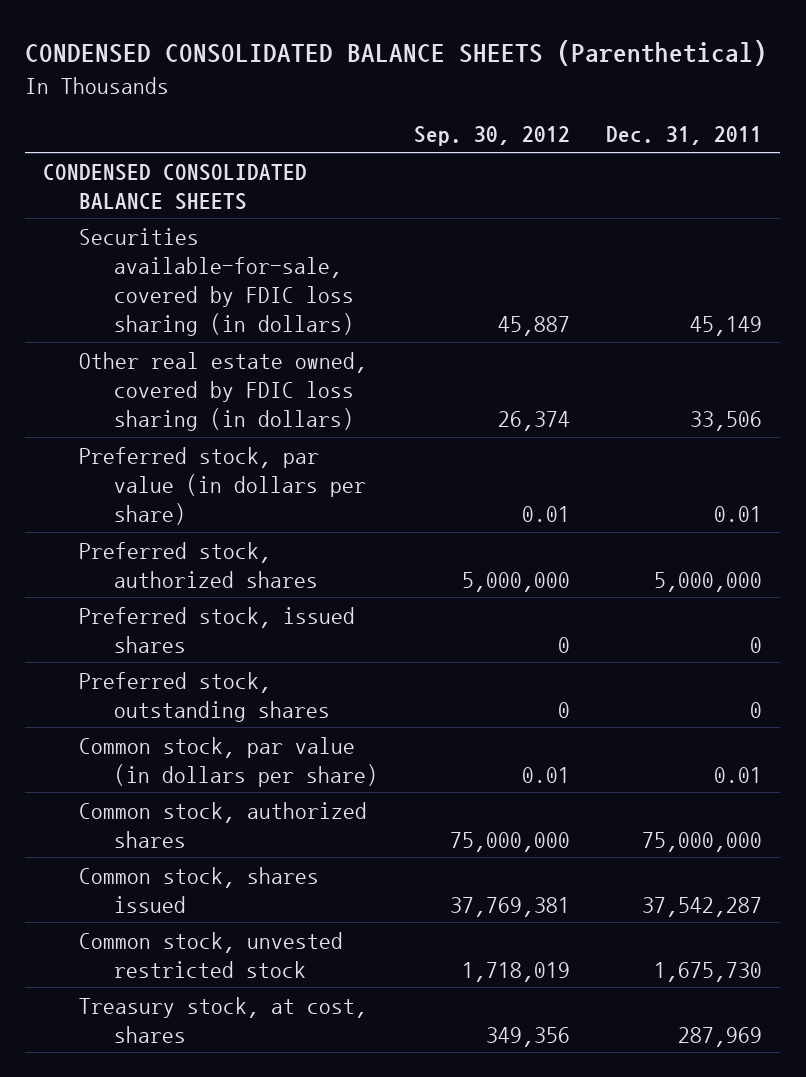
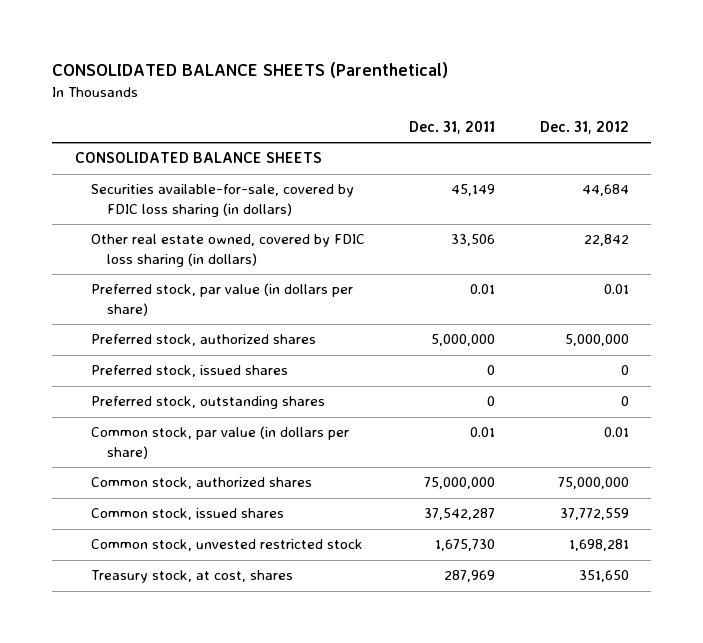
[25,40,768,67] CONDENSED CONSOLIDATED BALANCE SHEETS (Parenthetical) -> [52,62,449,79] CONSOLIDATED BALANCE SHEETS (Parenthetical)
[414,126,571,147] Sep. 30, 2012 -> none
none -> [539,121,629,135] Dec. 31, 2012
[43,163,308,210] CONDENSED CONSOLIDATED BALANCE SHEETS -> [74,152,322,164] CONSOLIDATED BALANCE SHEETS
[78,866,319,913] Common stock, shares issued -> [90,508,284,521] Common stock, issued shares

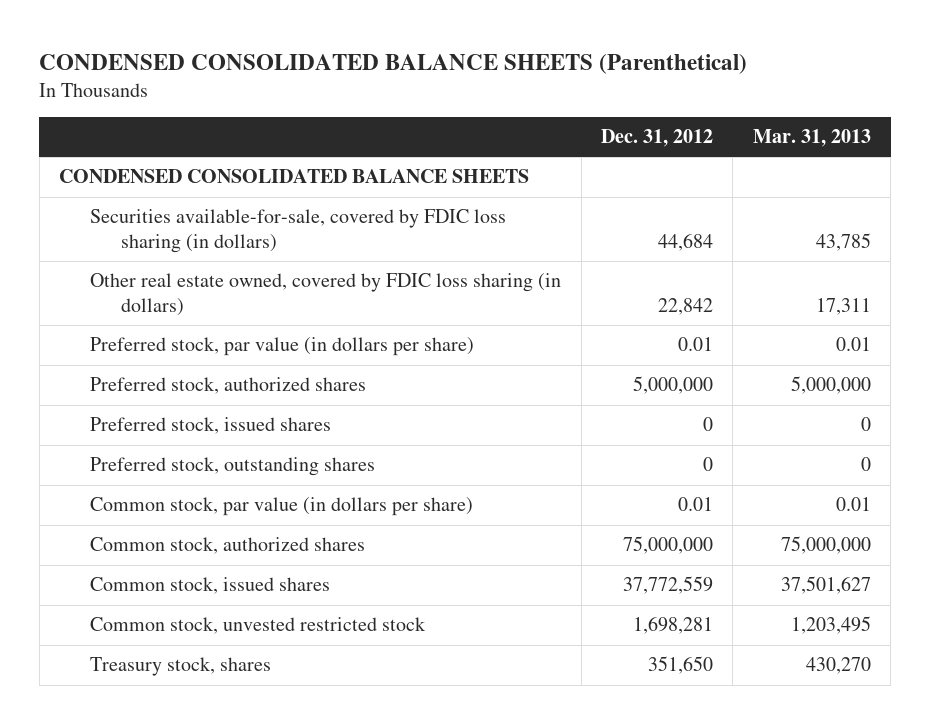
[52,62,449,79] CONSOLIDATED BALANCE SHEETS (Parenthetical) -> [39,53,748,74] CONDENSED CONSOLIDATED BALANCE SHEETS (Parenthetical)
[409,121,496,135] Dec. 31, 2011 -> none
none -> [752,129,871,148] Mar. 31, 2013
[74,152,322,164] CONSOLIDATED BALANCE SHEETS -> [58,169,529,184] CONDENSED CONSOLIDATED BALANCE SHEETS
[90,570,293,584] Treasury stock, at cost, shares -> [90,657,272,677] Treasury stock, shares

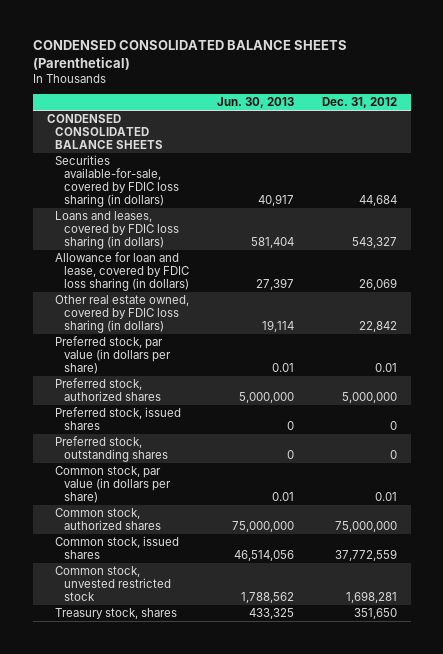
[752,129,871,148] Mar. 31, 2013 -> none
none -> [217,97,295,109] Jun. 30, 2013
none -> [55,211,180,250] Loans and leases, covered by FDIC loss sharing (in dollars)
none -> [55,252,190,292] Allowance for loan and lease, covered by FDIC loss sharing (in dollars)

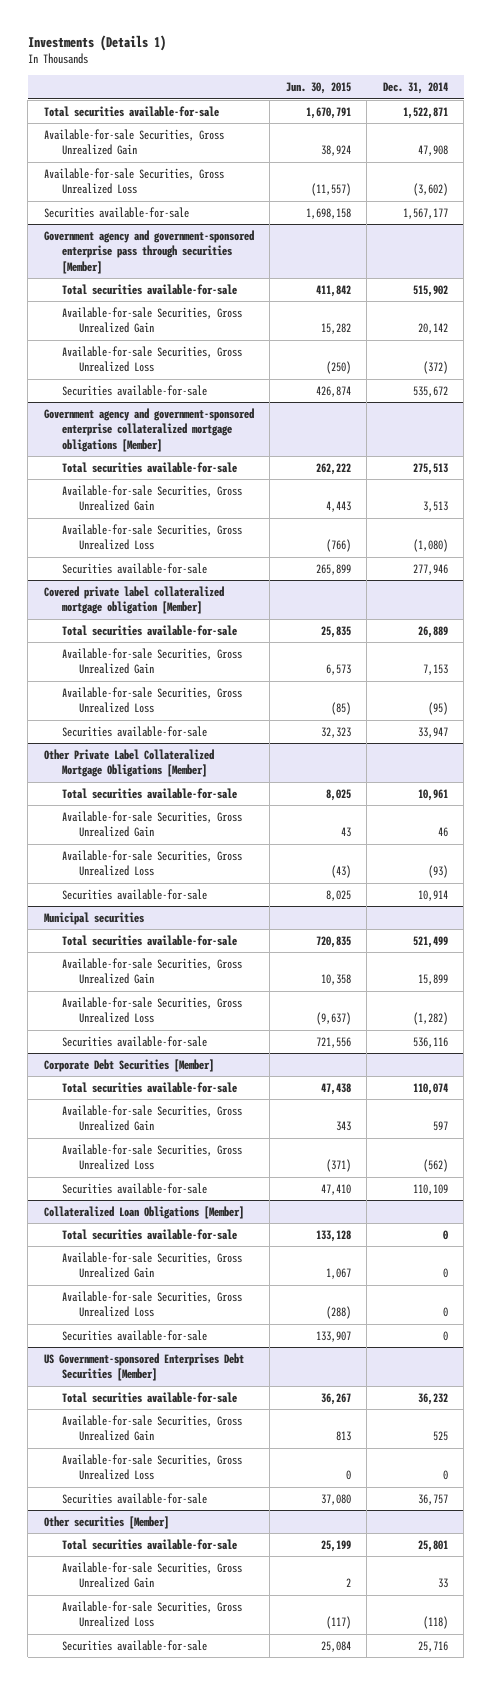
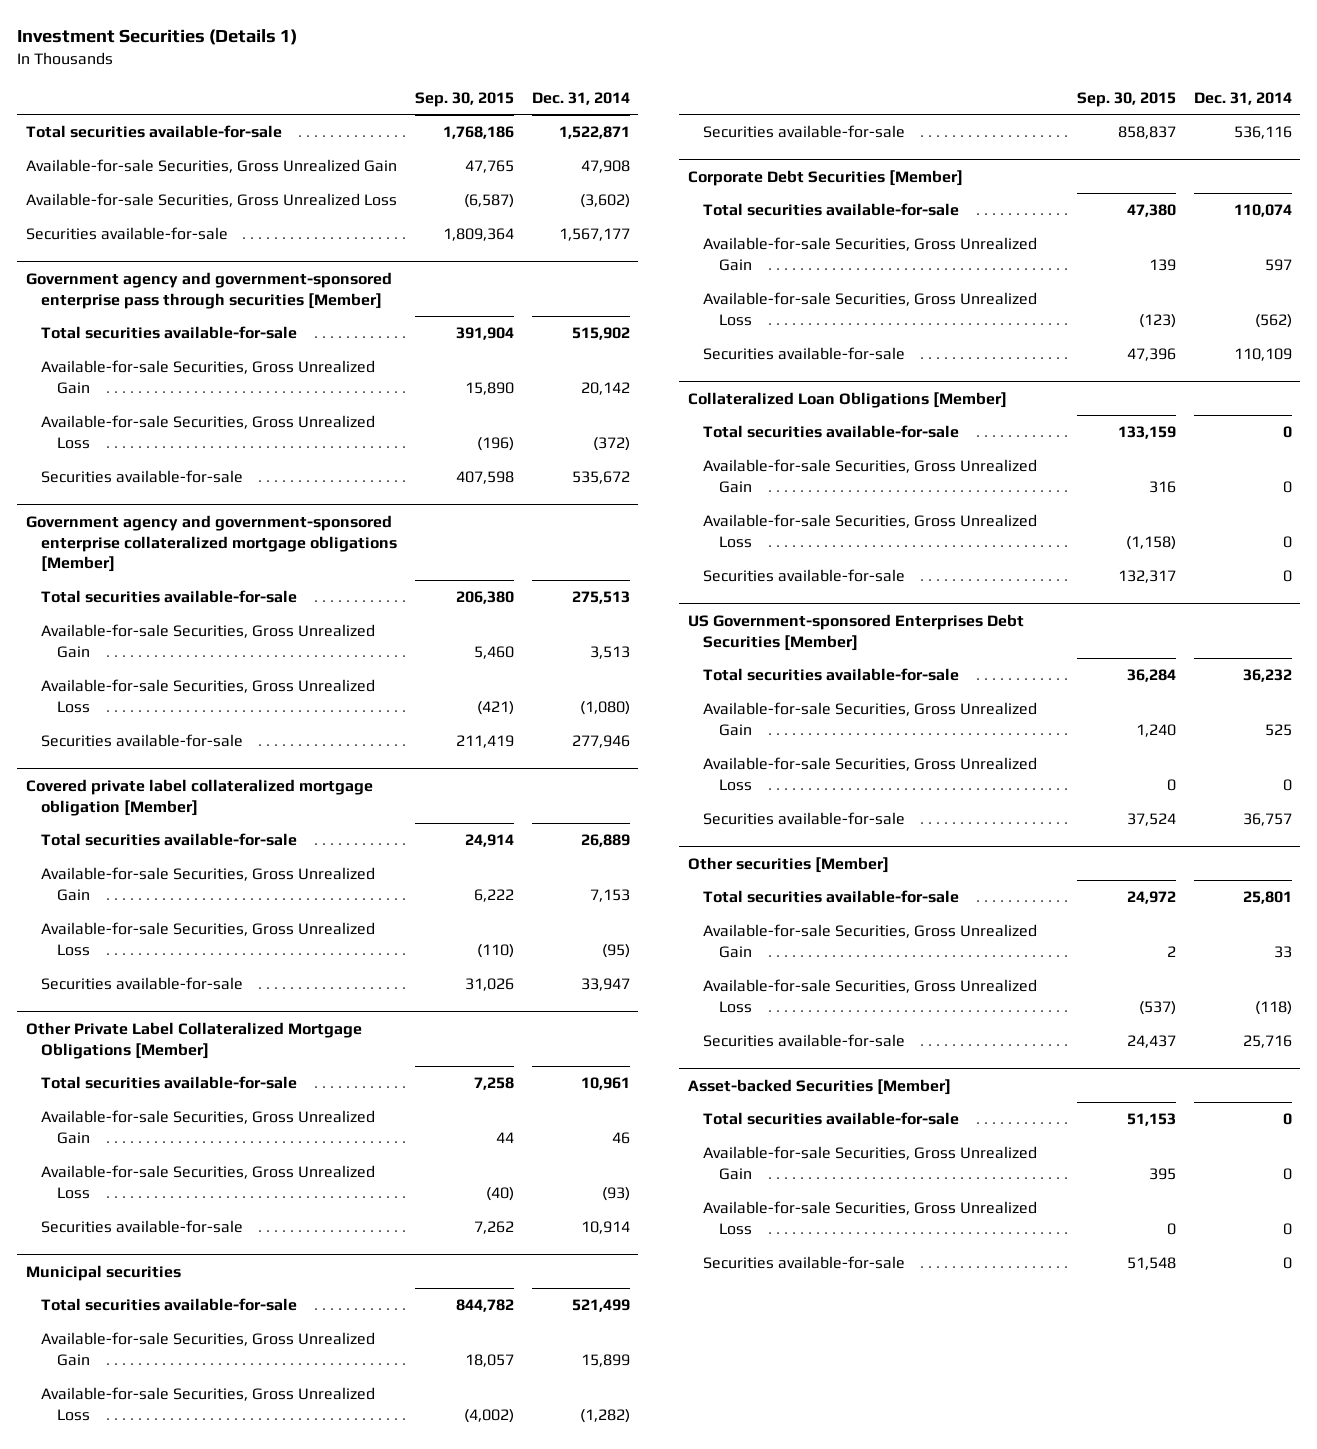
[27,34,166,51] Investments (Details 1) -> [17,29,298,46] Investment Securities (Details 1)
[285,82,351,95] Jun. 30, 2015 -> none
none -> [414,91,514,107] Sep. 30, 2015
none -> [687,1078,951,1095] Asset-backed Securities [Member]
none -> [703,1112,960,1126] Total securities available-for-sale
none -> [703,1146,1038,1181] Available-for-sale Securities, Gross Unrealized Gain
none -> [703,1201,1038,1236] Available-for-sale Securities, Gross Unrealized Loss
none -> [703,1256,906,1270] Securities available-for-sale

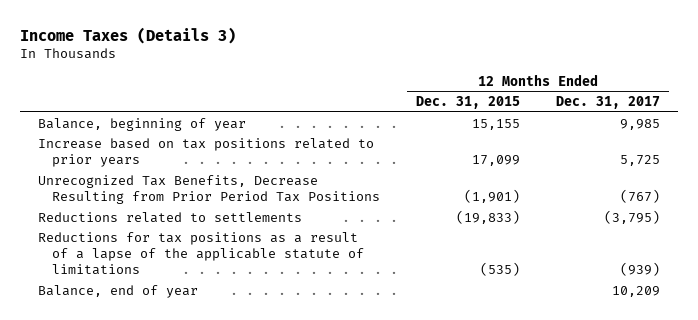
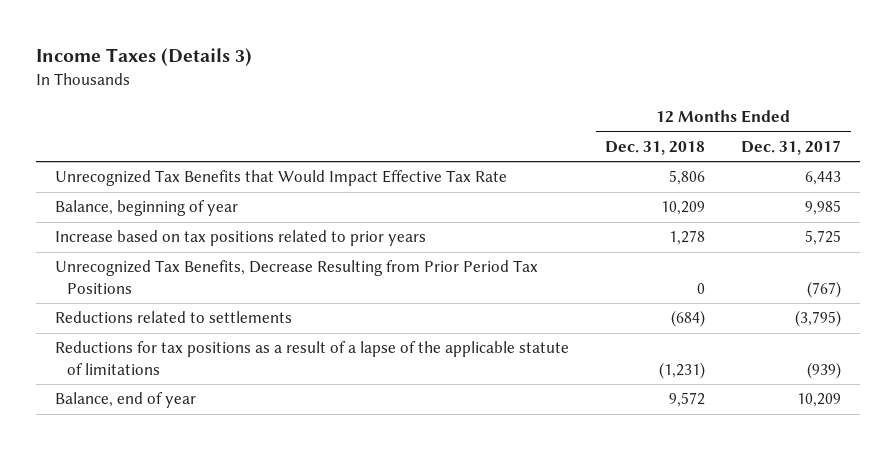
[416,96,521,110] Dec. 31, 2015 -> none
none -> [604,141,705,156] Dec. 31, 2018
none -> [54,170,507,187] Unrecognized Tax Benefits that Would Impact Effective Tax Rate

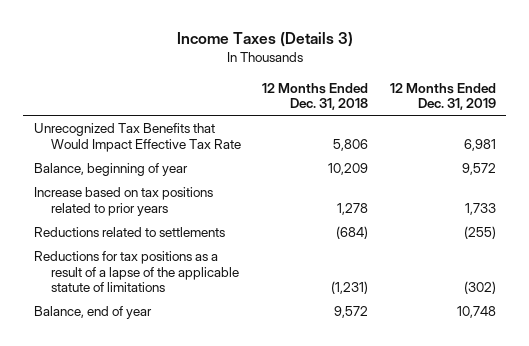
[741,140,842,156] Dec. 31, 2017 -> none
none -> [389,82,496,111] 12 Months Ended Dec. 31, 2019
[54,260,538,294] Unrecognized Tax Benefits, Decrease Resulting from Prior Period Tax Positions -> none

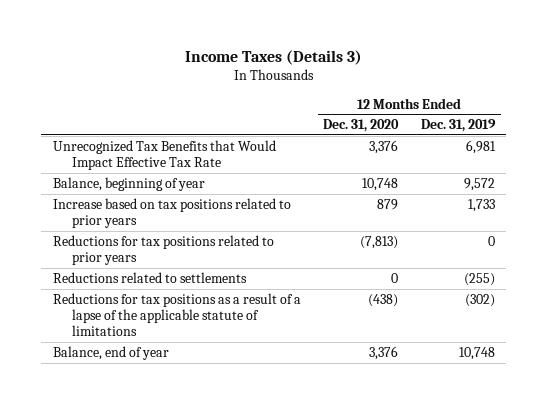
[262,82,369,111] 12 Months Ended Dec. 31, 2018 -> none
none -> [323,119,400,133] Dec. 31, 2020
none -> [52,234,274,265] Reductions for tax positions related to prior years

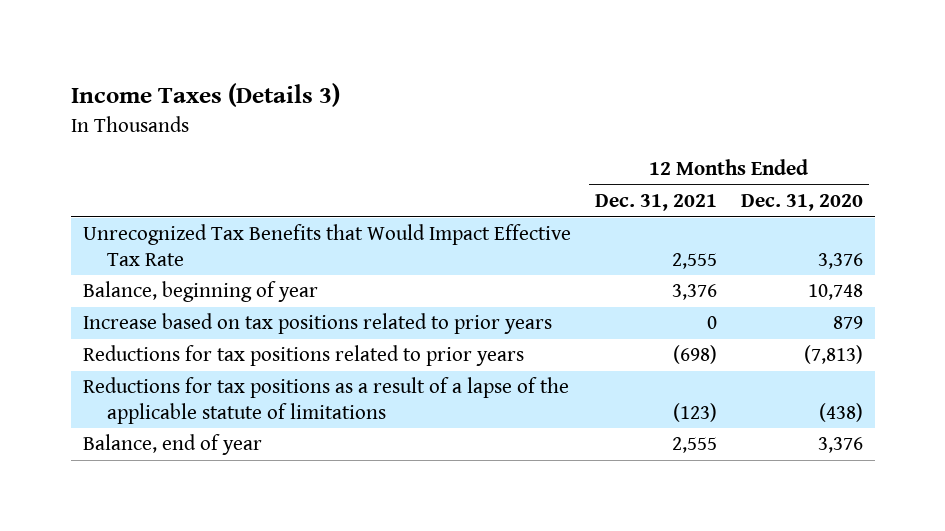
[421,119,497,133] Dec. 31, 2019 -> none
none -> [594,194,717,212] Dec. 31, 2021
[52,271,247,283] Reductions related to settlements -> none

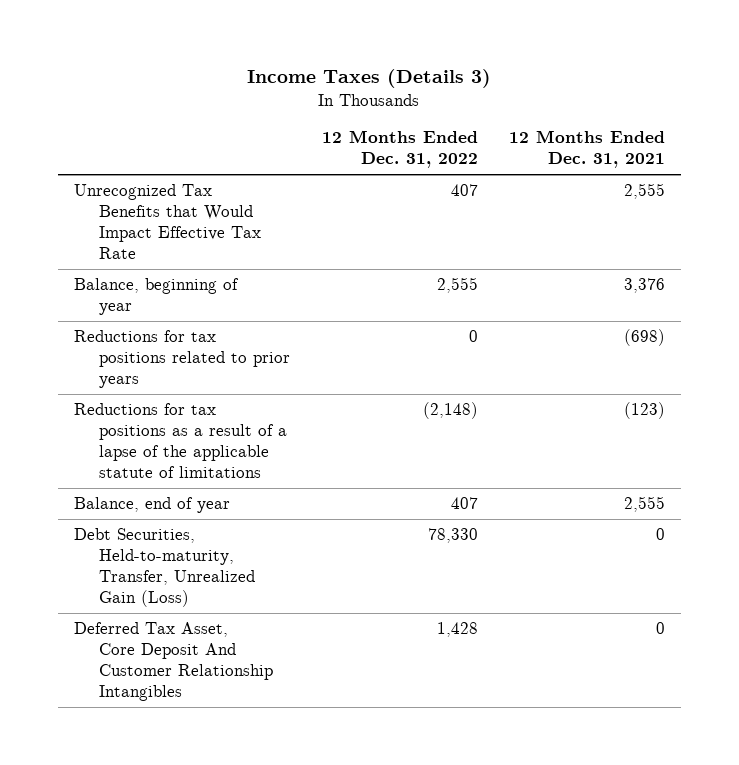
[740,194,863,212] Dec. 31, 2020 -> none
none -> [321,130,478,169] 12 Months Ended Dec. 31, 2022
[82,313,552,335] Increase based on tax positions related to prior years -> none
none -> [73,528,255,607] Debt Securities, Held-to-maturity, Transfer, Unrealized Gain (Loss)
none -> [73,622,273,701] Deferred Tax Asset, Core Deposit And Customer Relationship Intangibles

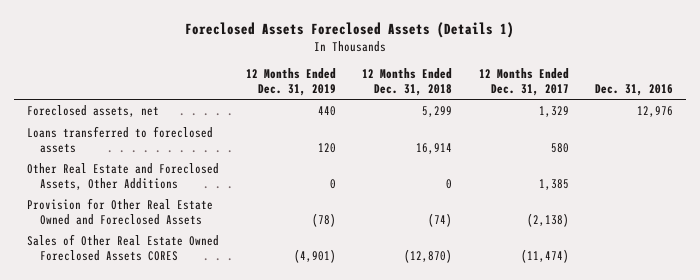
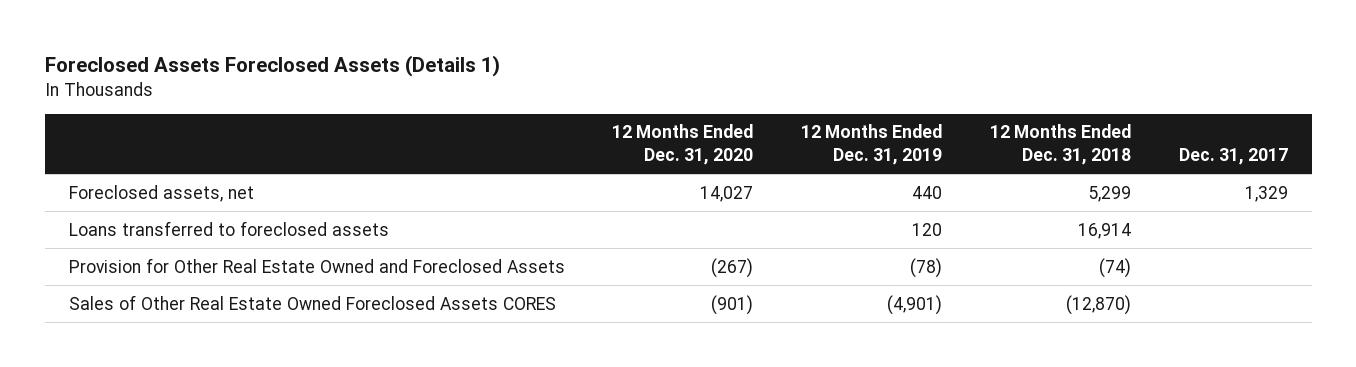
[478,68,569,96] 12 Months Ended Dec. 31, 2017 -> none
[595,83,674,96] Dec. 31, 2016 -> none
none -> [612,124,754,165] 12 Months Ended Dec. 31, 2020
none -> [1178,147,1288,165] Dec. 31, 2017
[27,163,220,190] Other Real Estate and Foreclosed Assets, Other Additions -> none

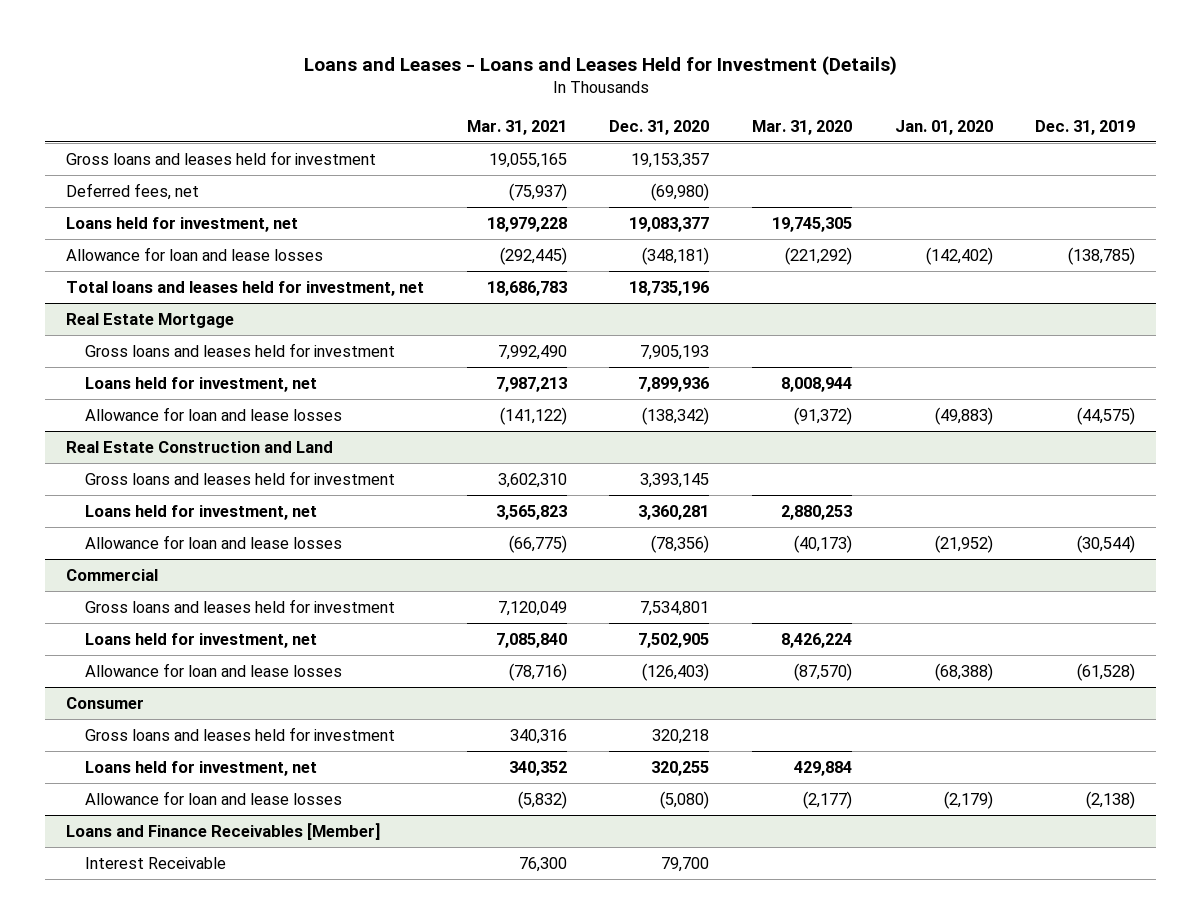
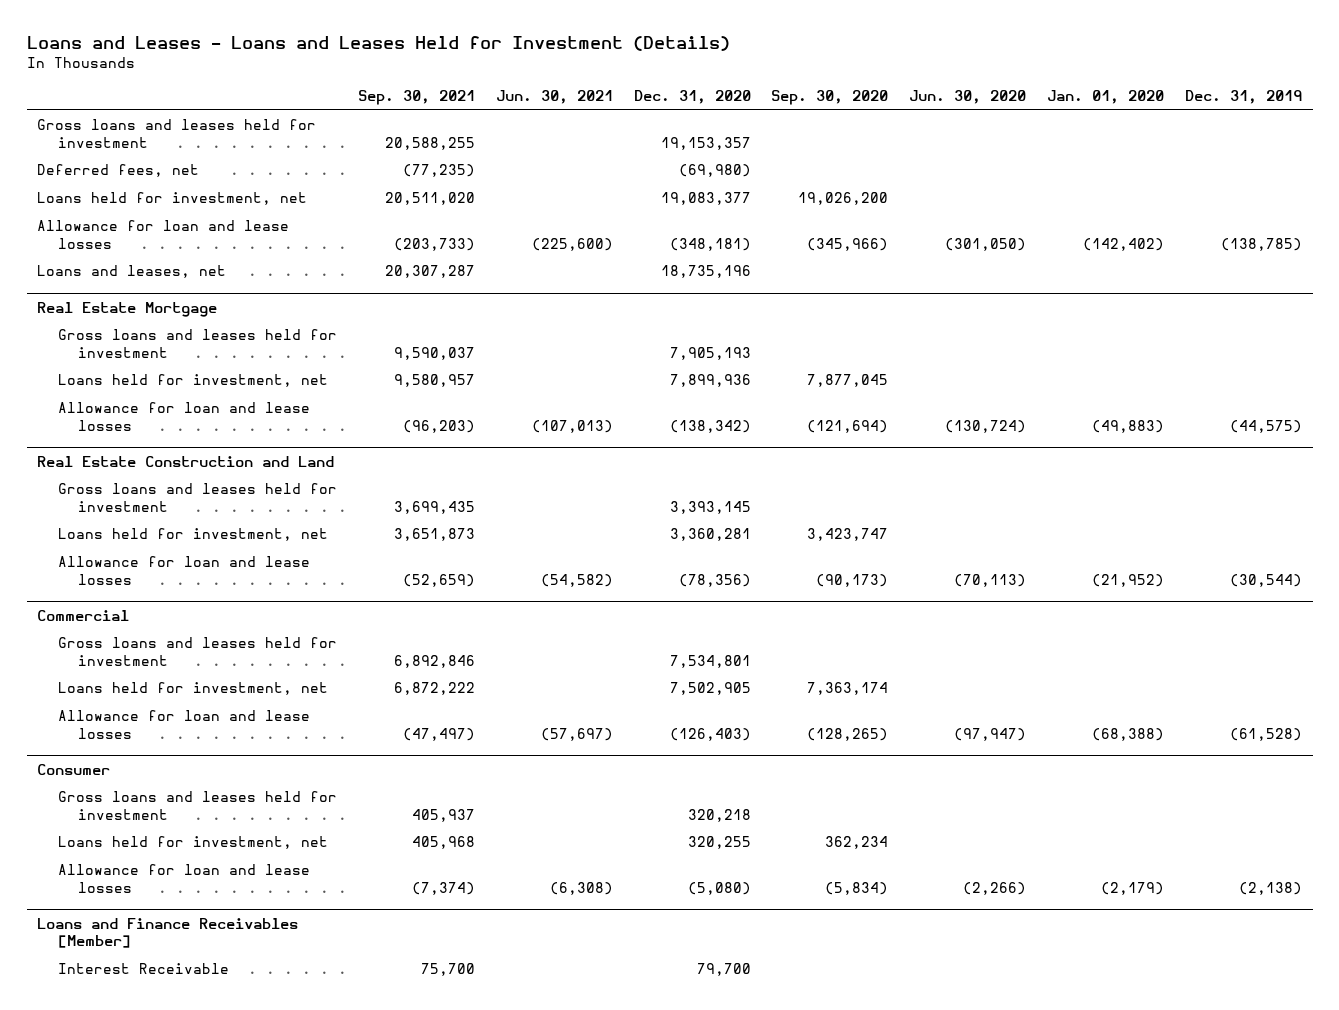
[466,119,567,135] Mar. 31, 2021 -> none
[751,119,852,135] Mar. 31, 2020 -> none
none -> [357,90,475,106] Sep. 30, 2021
none -> [495,90,613,105] Jun. 30, 2021
none -> [771,90,889,106] Sep. 30, 2020
none -> [909,90,1027,105] Jun. 30, 2020
[65,280,424,296] Total loans and leases held for investment, net -> [37,265,227,279] Loans and leases, net

